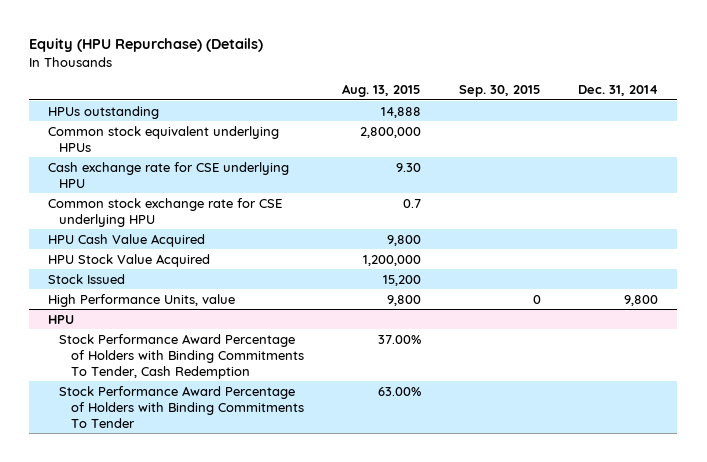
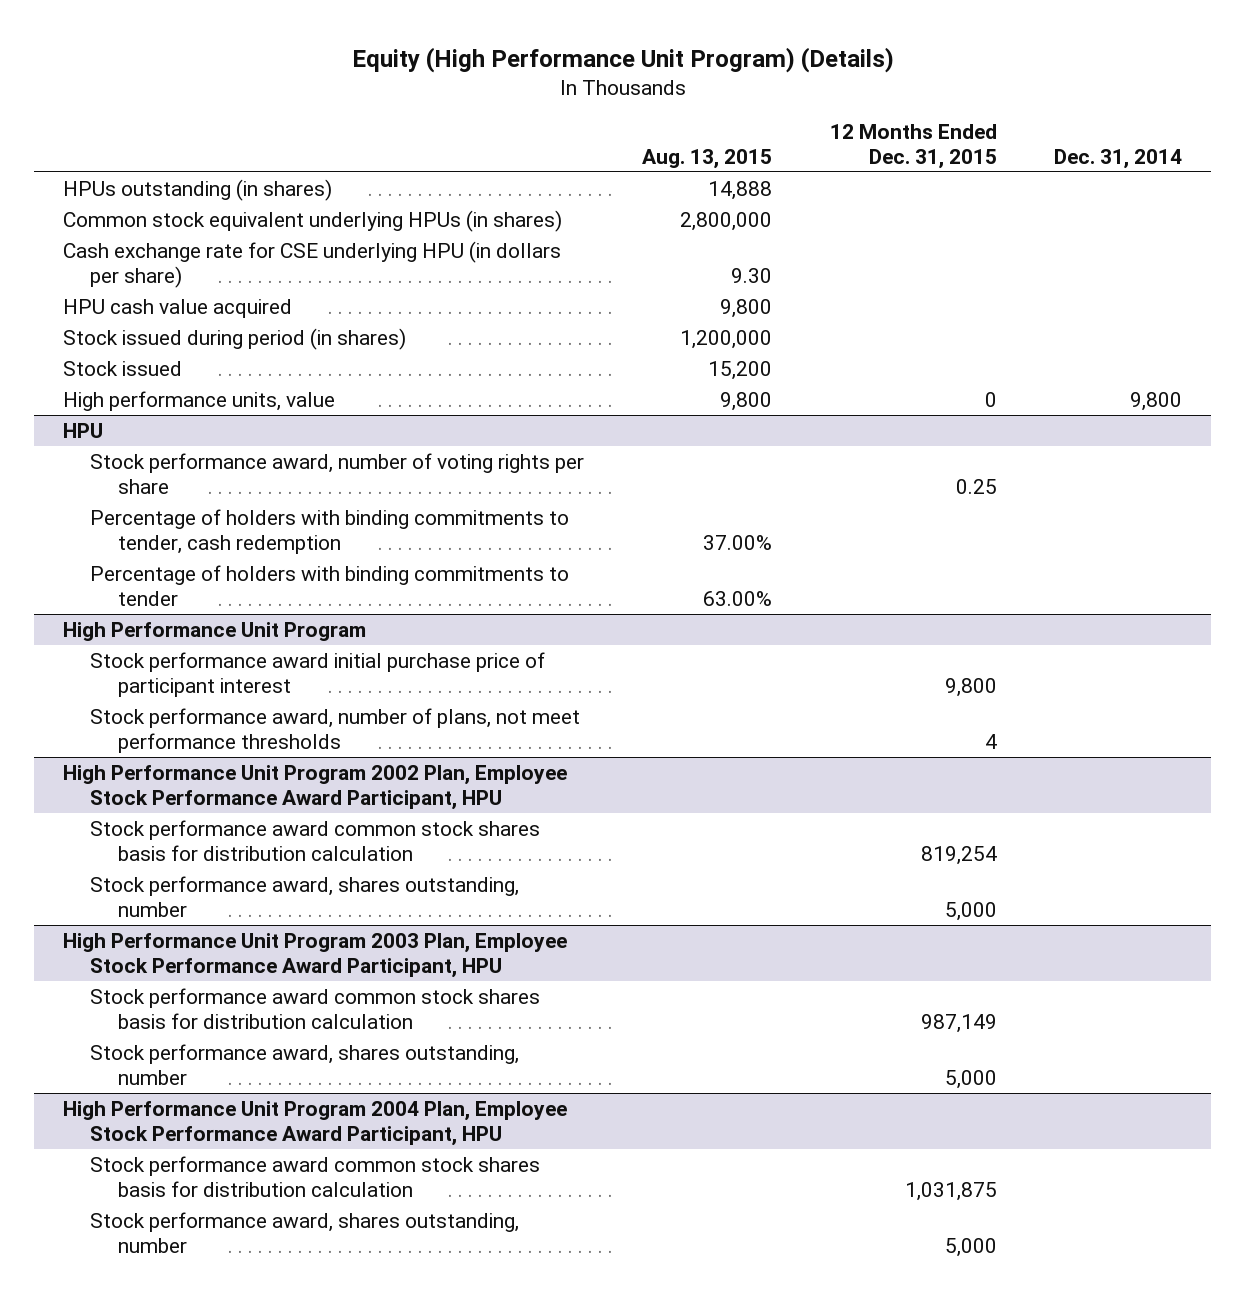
[29,38,264,53] Equity (HPU Repurchase) (Details) -> [351,46,894,73] Equity (High Performance Unit Program) (Details)
[458,85,541,98] Sep. 30, 2015 -> none
none -> [829,124,997,169] 12 Months Ended Dec. 31, 2015
[48,197,283,227] Common stock exchange rate for CSE underlying HPU -> none
[48,105,160,119] HPUs outstanding -> [63,178,333,201] HPUs outstanding (in shares)
[48,125,280,152] Common stock equivalent underlying HPUs -> [63,209,563,232] Common stock equivalent underlying HPUs (in shares)
[48,161,290,188] Cash exchange rate for CSE underlying HPU -> [63,240,562,288] Cash exchange rate for CSE underlying HPU (in dollars per share)
[48,233,206,247] HPU Cash Value Acquired -> [63,298,293,318] HPU cash value acquired
[48,253,211,267] HPU Stock Value Acquired -> [63,327,407,350] Stock issued during period (in shares)
[48,273,126,284] Stock Issued -> [63,360,183,376] Stock issued
[48,293,236,307] High Performance Units, value -> [63,390,336,411] High performance units, value
none -> [90,452,585,494] Stock performance award, number of voting rights per share
[59,333,304,379] Stock Performance Award Percentage of Holders with Binding Commitments To Tender, Cash Redemption -> [90,508,570,554] Percentage of holders with binding commitments to tender, cash redemption
[59,385,304,428] Stock Performance Award Percentage of Holders with Binding Commitments To Tender -> [90,564,570,606] Percentage of holders with binding commitments to tender
none -> [63,621,367,641] High Performance Unit Program
none -> [90,651,546,697] Stock performance award initial purchase price of participant interest
none -> [90,707,581,753] Stock performance award, number of plans, not meet performance thresholds
none -> [63,764,568,810] High Performance Unit Program 2002 Plan, Employee Stock Performance Award Participant, HPU
none -> [90,819,541,861] Stock performance award common stock shares basis for distribution calculation
none -> [90,875,520,917] Stock performance award, shares outstanding, number
none -> [63,932,568,978] High Performance Unit Program 2003 Plan, Employee Stock Performance Award Participant, HPU
none -> [90,987,541,1029] Stock performance award common stock shares basis for distribution calculation
none -> [90,1043,520,1085] Stock performance award, shares outstanding, number
none -> [63,1100,568,1146] High Performance Unit Program 2004 Plan, Employee Stock Performance Award Participant, HPU
none -> [90,1155,541,1197] Stock performance award common stock shares basis for distribution calculation
none -> [90,1211,520,1253] Stock performance award, shares outstanding, number

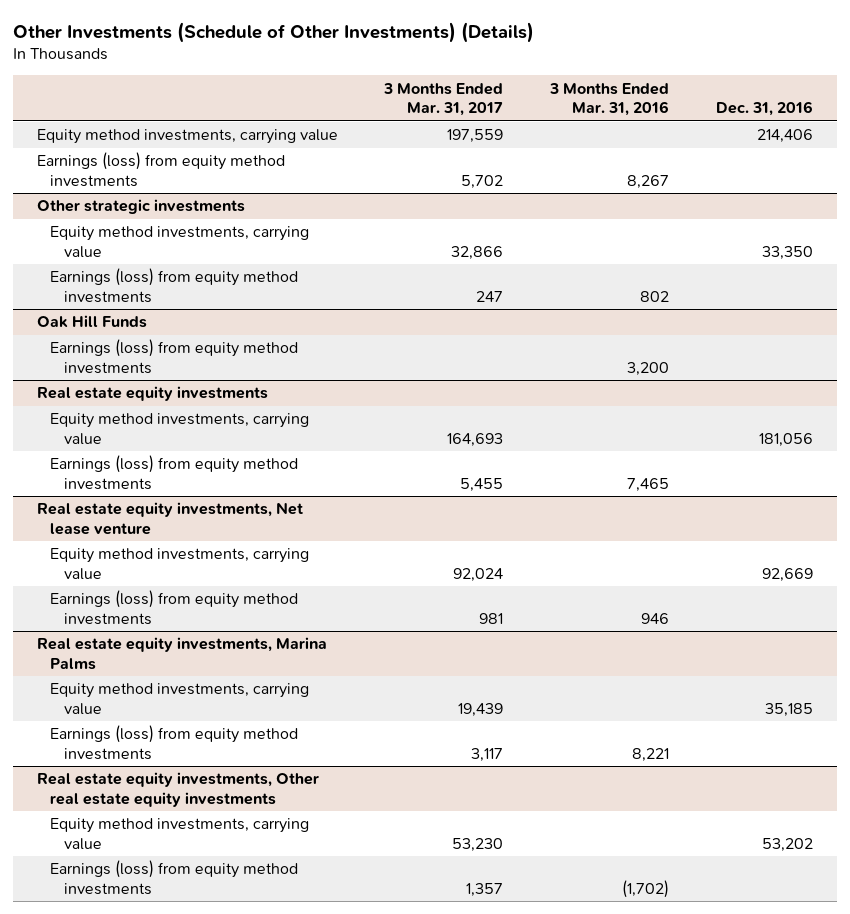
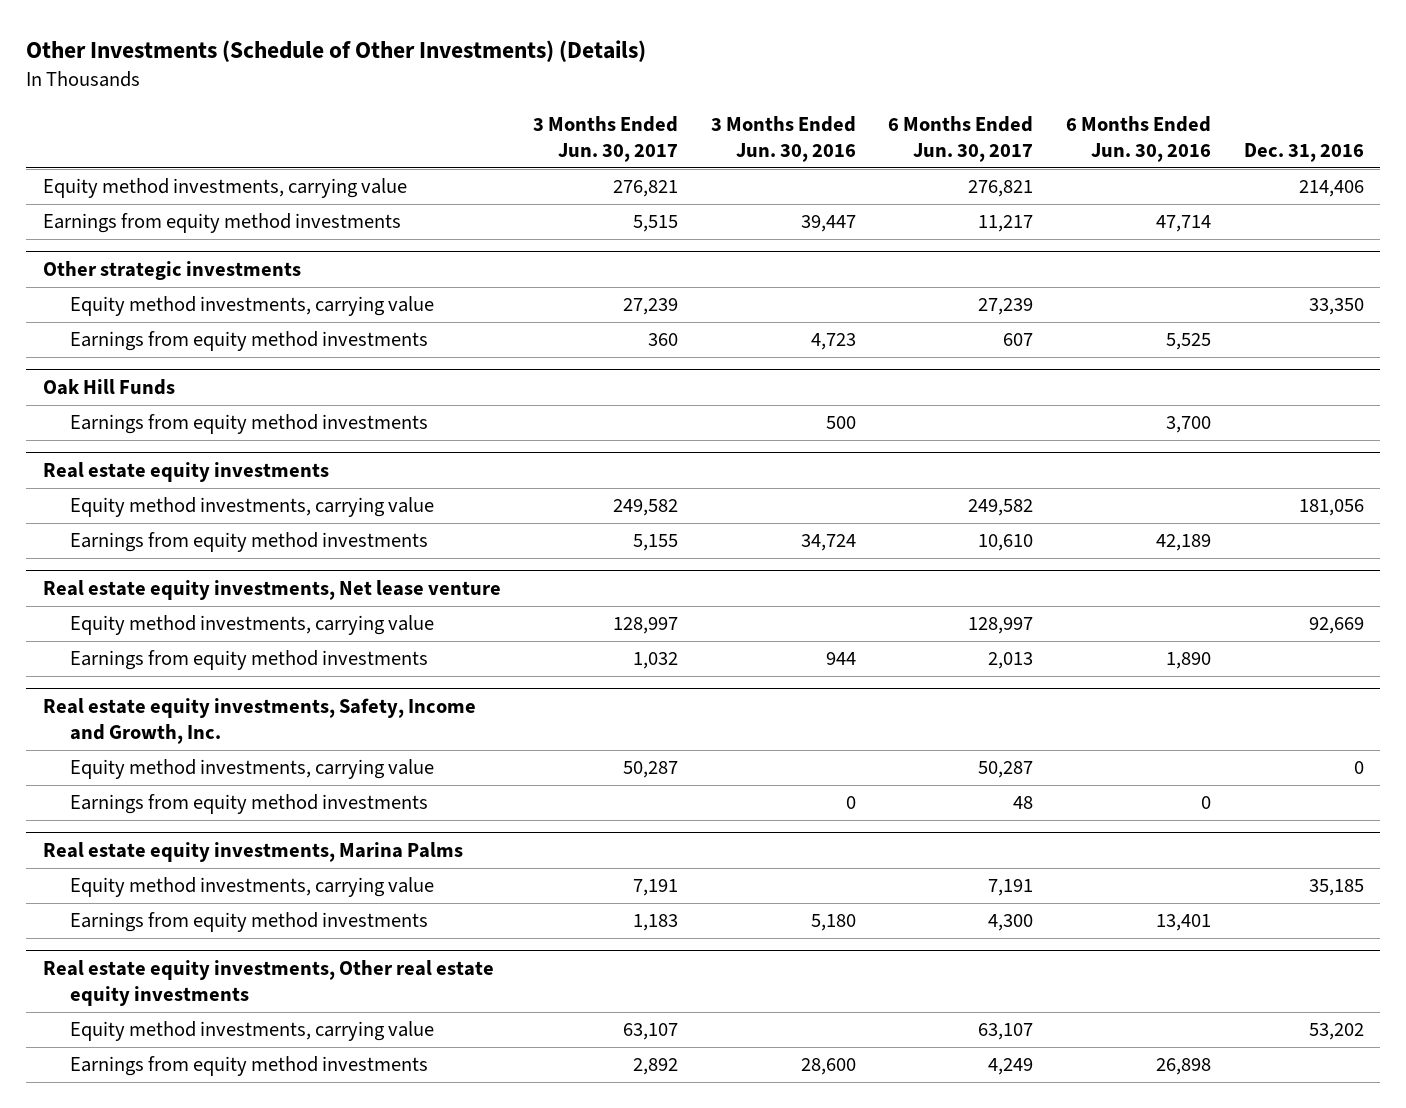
[383,82,504,117] 3 Months Ended Mar. 31, 2017 -> none
[549,82,670,117] 3 Months Ended Mar. 31, 2016 -> none
none -> [533,115,679,162] 3 Months Ended Jun. 30, 2017
none -> [710,115,856,162] 3 Months Ended Jun. 30, 2016
none -> [888,115,1034,162] 6 Months Ended Jun. 30, 2017
none -> [1066,115,1212,162] 6 Months Ended Jun. 30, 2016
[36,152,285,188] Earnings (loss) from equity method investments -> [42,213,401,234] Earnings from equity method investments
[50,268,299,304] Earnings (loss) from equity method investments -> [69,331,428,352] Earnings from equity method investments
[50,339,299,375] Earnings (loss) from equity method investments -> [69,414,428,435] Earnings from equity method investments
[50,455,299,491] Earnings (loss) from equity method investments -> [69,532,428,553] Earnings from equity method investments
[50,590,299,626] Earnings (loss) from equity method investments -> [69,650,428,671] Earnings from equity method investments
none -> [42,698,476,745] Real estate equity investments, Safety, Income and Growth, Inc.
none -> [69,759,434,780] Equity method investments, carrying value
none -> [69,794,428,815] Earnings from equity method investments
[50,725,299,761] Earnings (loss) from equity method investments -> [69,912,428,933] Earnings from equity method investments
[50,860,299,896] Earnings (loss) from equity method investments -> [69,1056,428,1077] Earnings from equity method investments

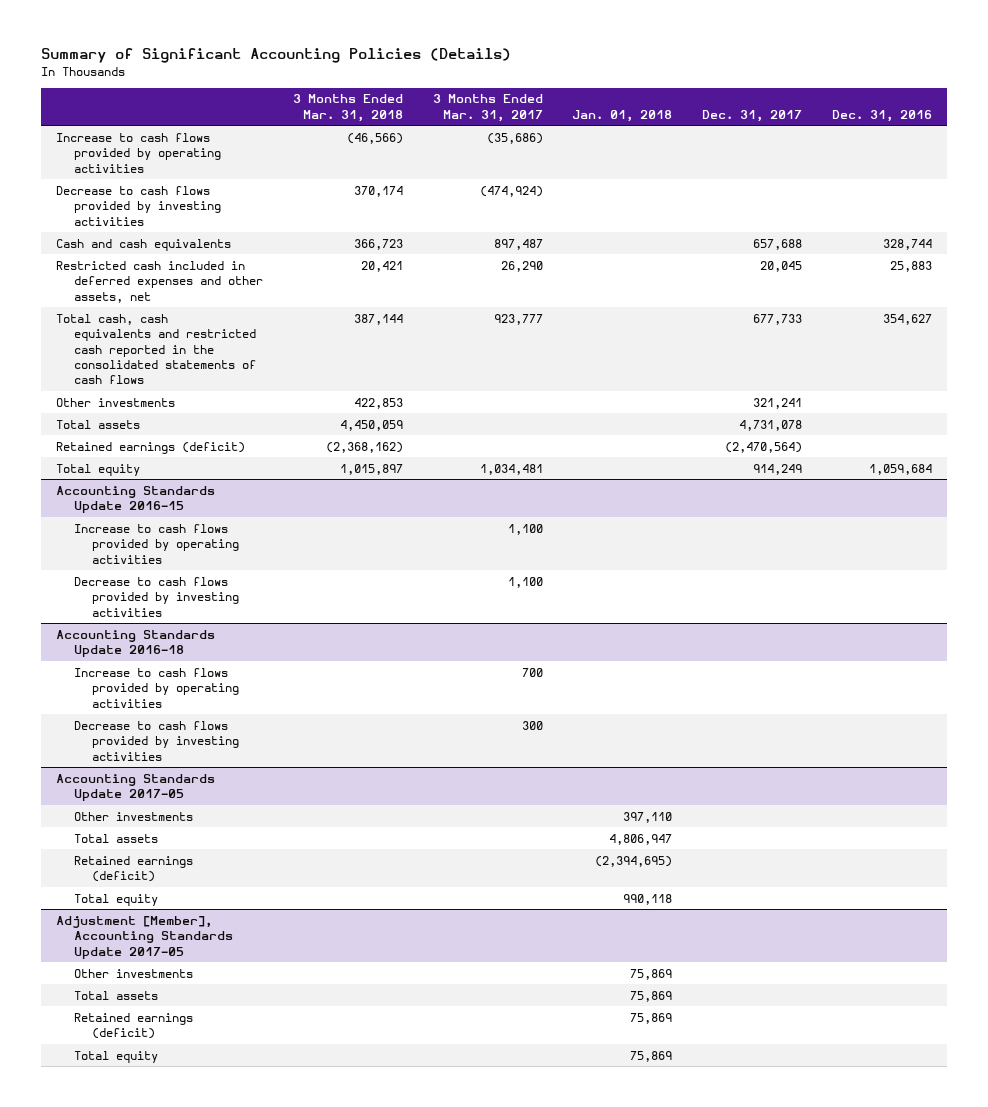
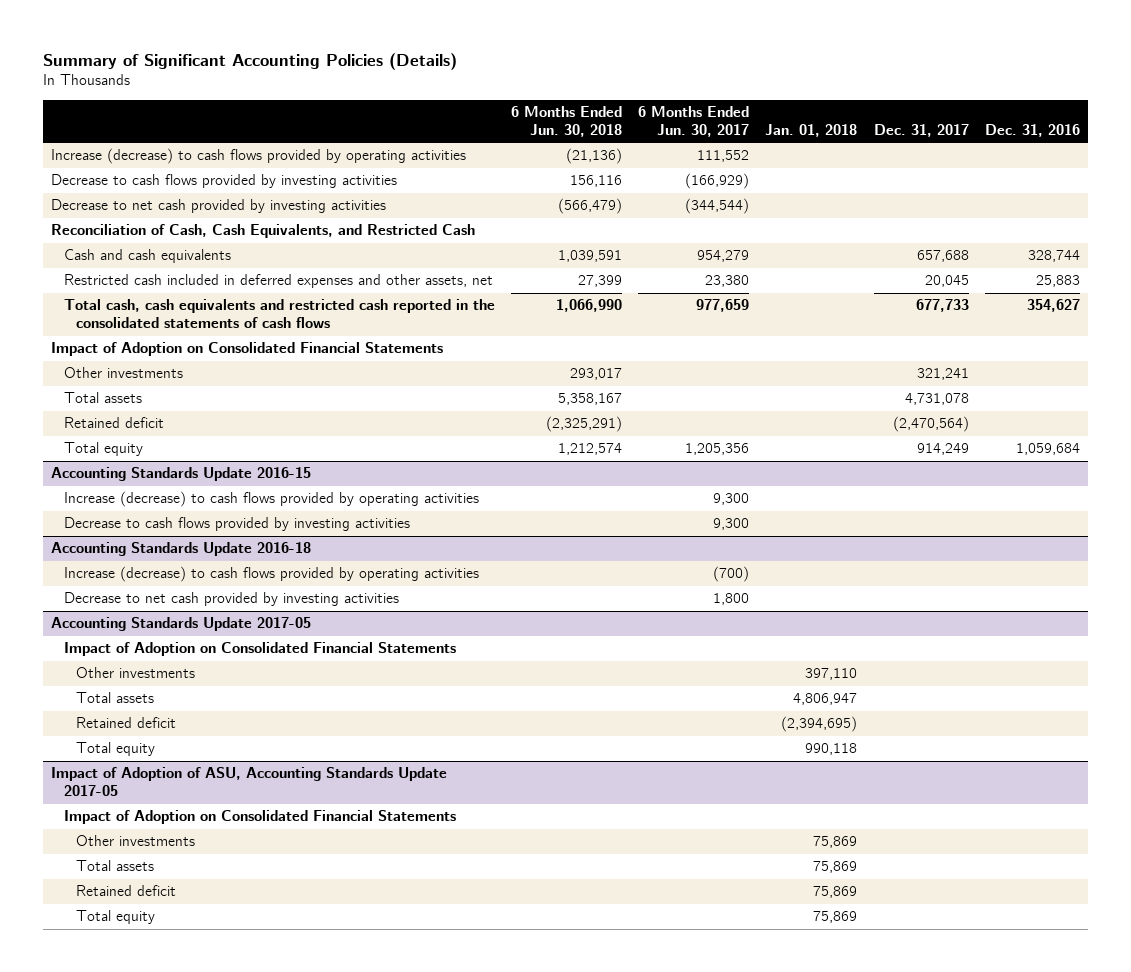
[292,94,403,122] 3 Months Ended Mar. 31, 2018 -> none
[432,94,543,122] 3 Months Ended Mar. 31, 2017 -> none
none -> [510,105,622,138] 6 Months Ended Jun. 30, 2018
none -> [638,105,750,138] 6 Months Ended Jun. 30, 2017
[55,132,221,173] Increase to cash flows provided by operating activities -> [51,148,467,165] Increase (decrease) to cash flows provided by operating activities
none -> [51,199,387,214] Decrease to net cash provided by investing activities
none -> [51,224,476,239] Reconciliation of Cash, Cash Equivalents, and Restricted Cash
none -> [51,342,444,357] Impact of Adoption on Consolidated Financial Statements
[55,441,245,454] Retained earnings (deficit) -> [63,417,164,429] Retained deficit
[73,523,240,564] Increase to cash flows provided by operating activities -> [63,491,479,508] Increase (decrease) to cash flows provided by operating activities
[73,667,240,708] Increase to cash flows provided by operating activities -> [63,566,479,583] Increase (decrease) to cash flows provided by operating activities
[73,720,240,761] Decrease to cash flows provided by investing activities -> [63,592,399,607] Decrease to net cash provided by investing activities
none -> [63,642,456,657] Impact of Adoption on Consolidated Financial Statements
[73,855,193,883] Retained earnings (deficit) -> [76,717,177,729] Retained deficit
[55,915,233,959] Adjustment [Member], Accounting Standards Update 2017-05 -> [51,767,448,797] Impact of Adoption of ASU, Accounting Standards Update 2017-05
none -> [63,810,456,825] Impact of Adoption on Consolidated Financial Statements
[73,1012,193,1040] Retained earnings (deficit) -> [76,885,177,897] Retained deficit

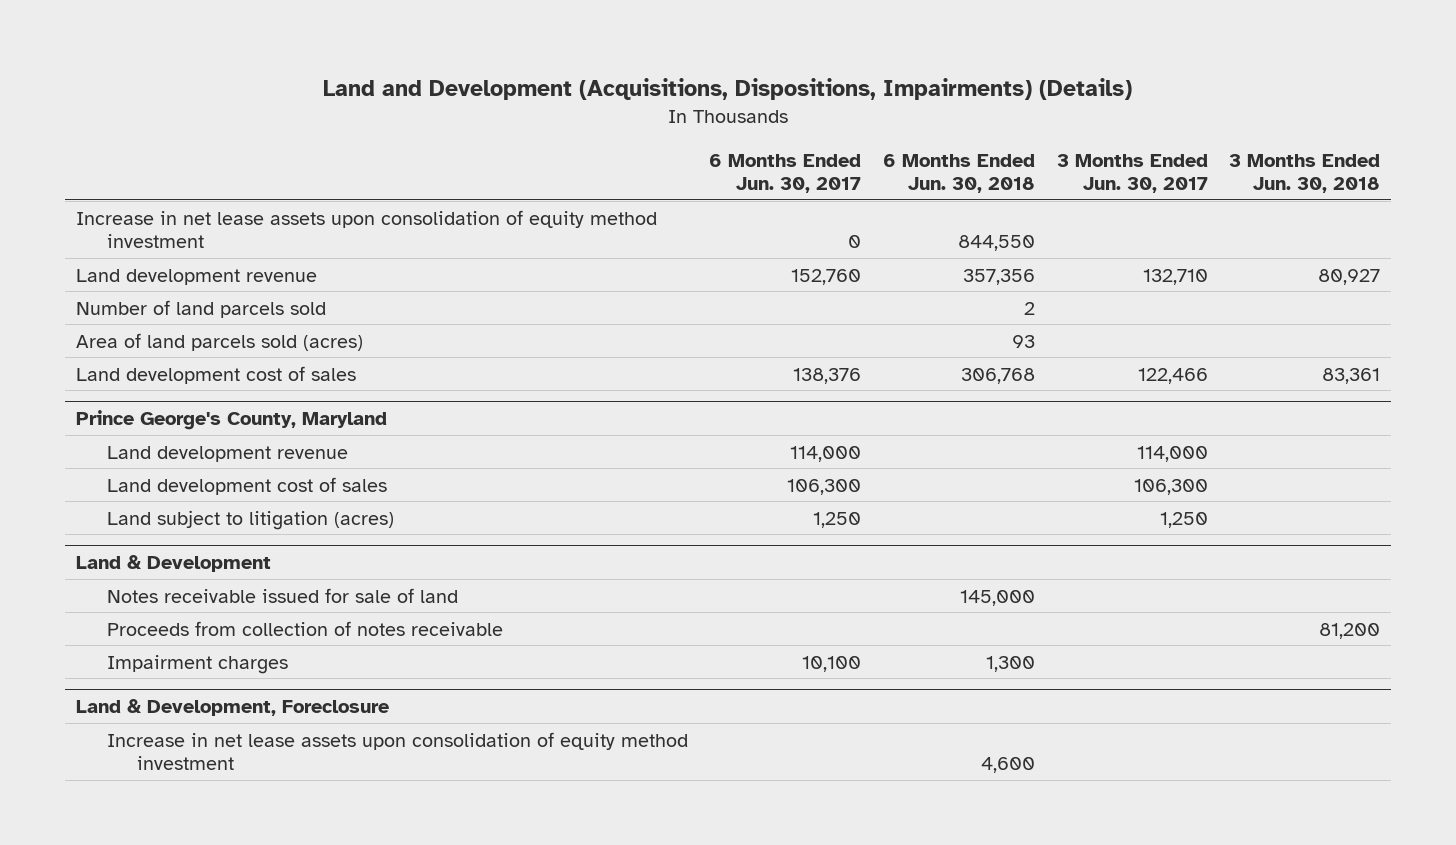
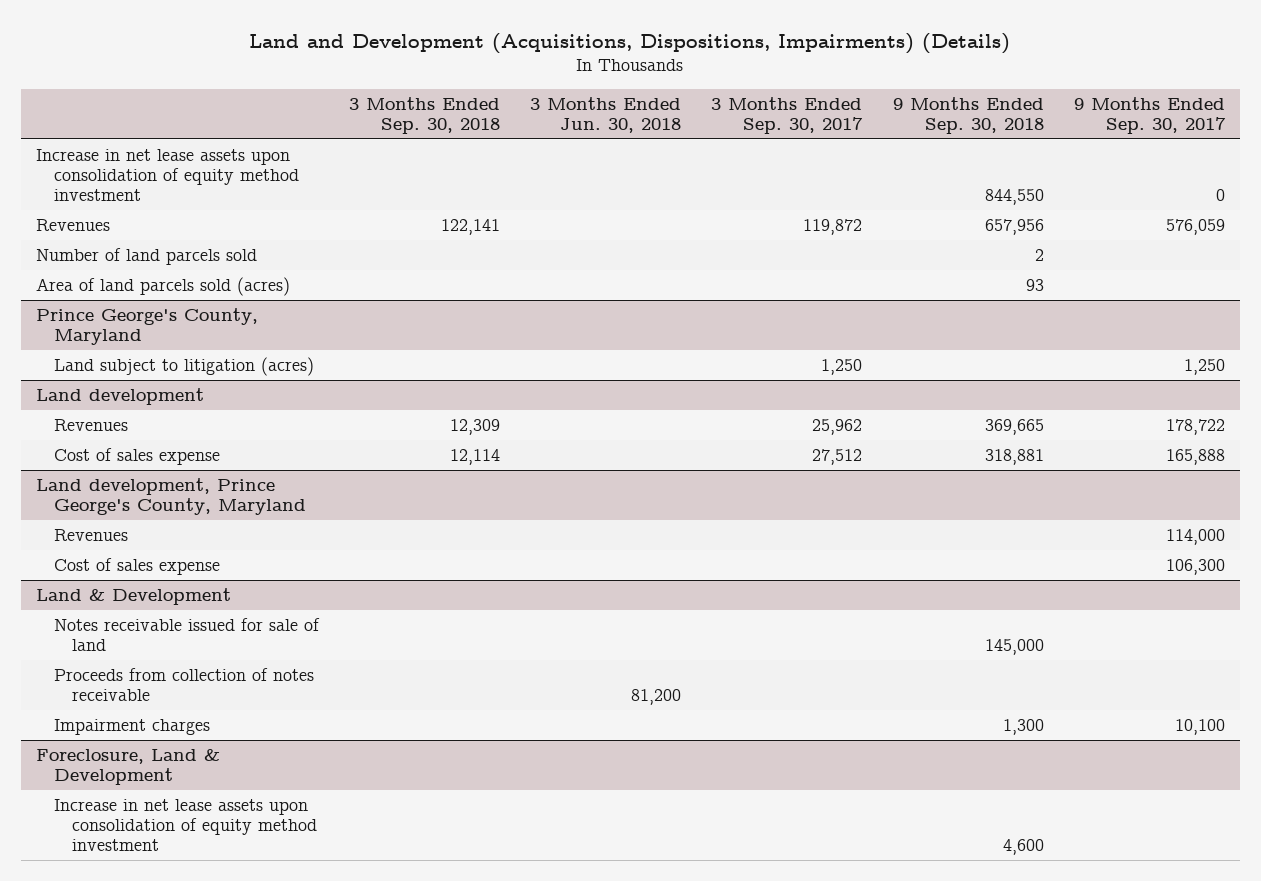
[709,153,862,194] 6 Months Ended Jun. 30, 2017 -> none
[882,153,1035,194] 6 Months Ended Jun. 30, 2018 -> none
[1056,153,1208,194] 3 Months Ended Jun. 30, 2017 -> none
none -> [349,96,501,134] 3 Months Ended Sep. 30, 2018
none -> [711,96,864,134] 3 Months Ended Sep. 30, 2017
none -> [892,96,1044,134] 9 Months Ended Sep. 30, 2018
none -> [1073,96,1226,134] 9 Months Ended Sep. 30, 2017
[76,268,318,285] Land development revenue -> none
none -> [36,218,111,231] Revenues
[76,365,357,384] Land development cost of sales -> none
[106,445,348,462] Land development revenue -> none
[106,476,387,495] Land development cost of sales -> none
none -> [36,387,205,405] Land development
none -> [54,418,129,431] Revenues
none -> [54,447,221,465] Cost of sales expense
none -> [36,477,307,516] Land development, Prince George's County, Maryland
none -> [54,528,129,541] Revenues
none -> [54,557,221,575] Cost of sales expense
[76,699,390,717] Land & Development, Foreclosure -> [36,748,221,786] Foreclosure, Land & Development

